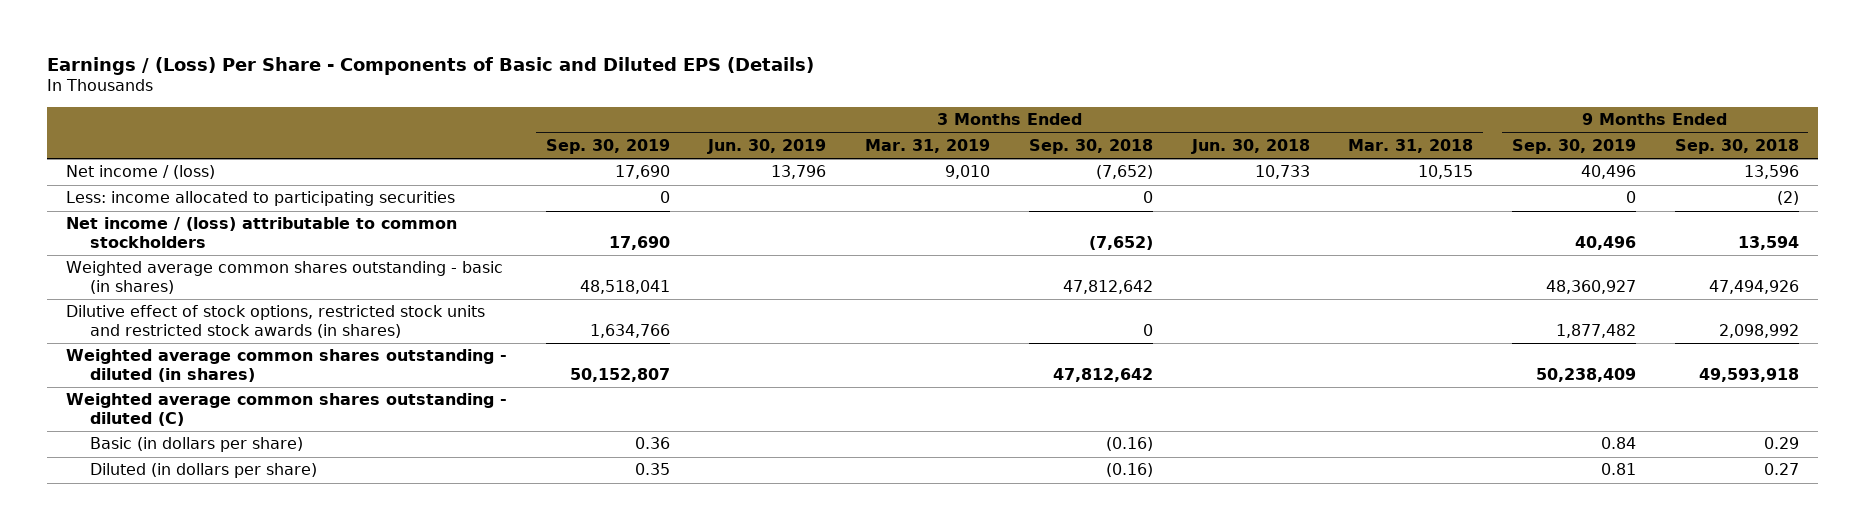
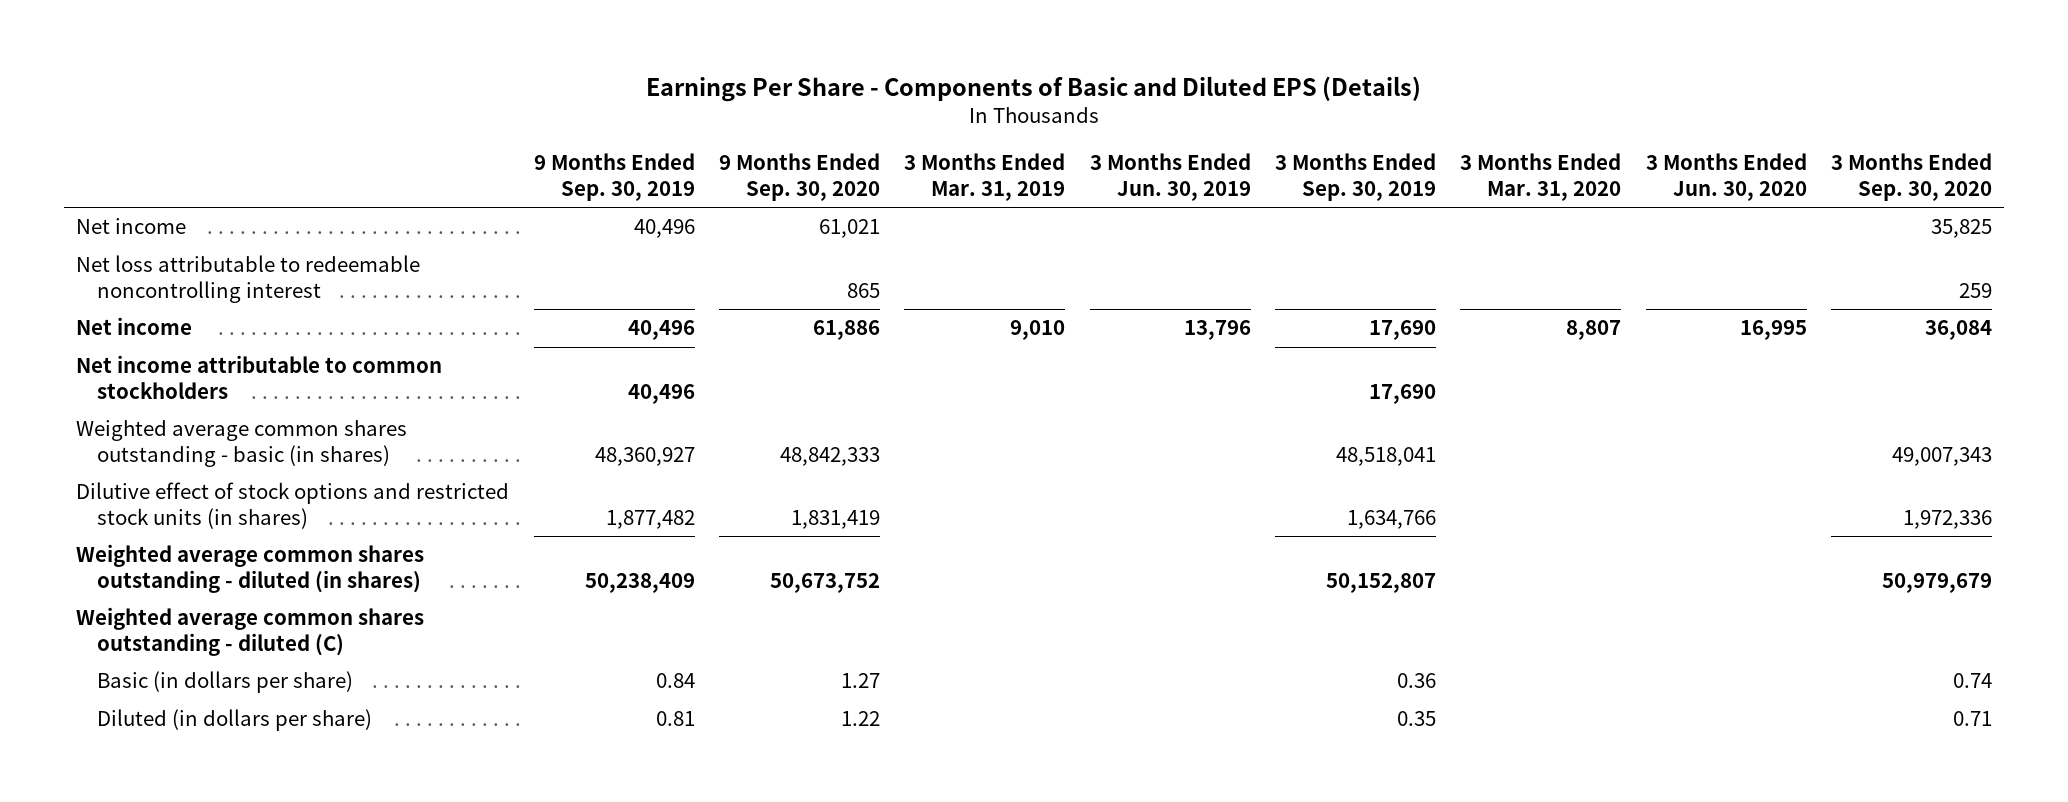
[46,56,814,75] Earnings / (Loss) Per Share - Components of Basic and Diluted EPS (Details) -> [646,75,1422,102] Earnings Per Share - Components of Basic and Diluted EPS (Details)
[1028,138,1153,154] Sep. 30, 2018 -> none
[1190,138,1310,154] Jun. 30, 2018 -> none
[1348,138,1474,153] Mar. 31, 2018 -> none
[1674,138,1799,154] Sep. 30, 2018 -> none
none -> [718,153,880,201] 9 Months Ended Sep. 30, 2020
none -> [1460,153,1622,201] 3 Months Ended Mar. 31, 2020
none -> [1645,153,1807,201] 3 Months Ended Jun. 30, 2020
none -> [1830,153,1992,201] 3 Months Ended Sep. 30, 2020
[66,191,456,207] Less: income allocated to participating securities -> none
none -> [76,218,187,235] Net income
none -> [76,255,421,303] Net loss attributable to redeemable noncontrolling interest
[66,165,216,180] Net income / (loss) -> [76,317,193,336] Net income
[66,217,458,248] Net income / (loss) attributable to common stockholders -> [76,355,443,399] Net income attributable to common stockholders
[66,305,486,338] Dilutive effect of stock options, restricted stock units and restricted stock awards (in shares) -> [76,482,510,529] Dilutive effect of stock options and restricted stock units (in shares)

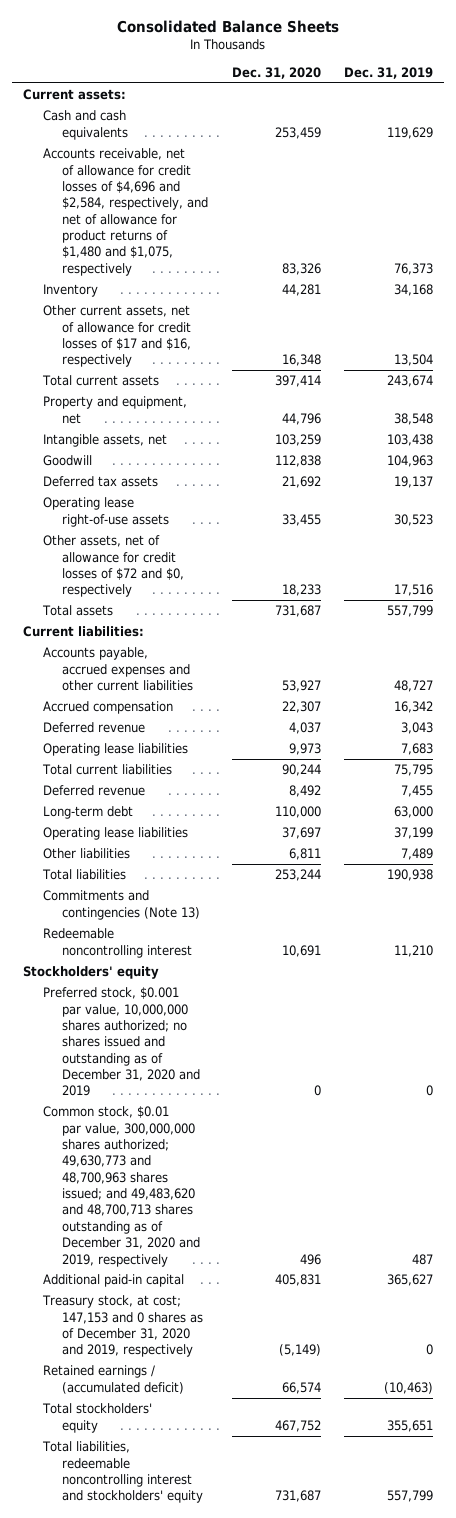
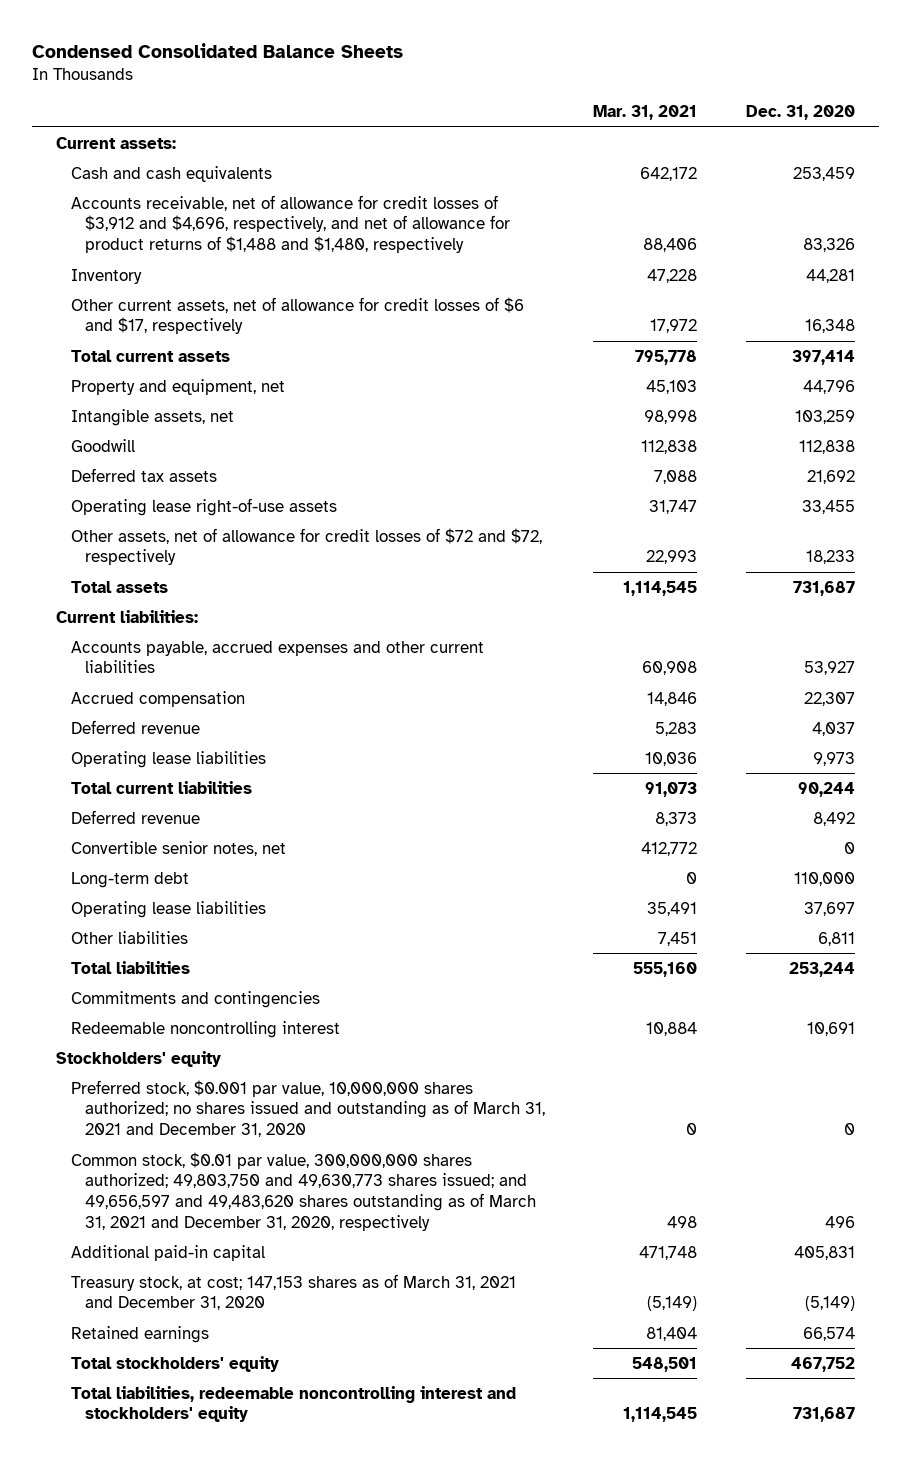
[117,19,340,33] Consolidated Balance Sheets -> [32,42,404,58] Condensed Consolidated Balance Sheets
[343,67,433,80] Dec. 31, 2019 -> none
none -> [593,105,698,121] Mar. 31, 2021
[42,148,209,276] Accounts receivable, net of allowance for credit losses of $4,696 and $2,584, respectively, and net of allowance for product returns of $1,480 and $1,075, respectively -> [70,194,511,254] Accounts receivable, net of allowance for credit losses of $3,912 and $4,696, respectively, and net of allowance for product returns of $1,488 and $1,480, respectively
[42,305,192,368] Other current assets, net of allowance for credit losses of $17 and $16, respectively -> [70,296,524,335] Other current assets, net of allowance for credit losses of $6 and $17, respectively
[42,535,185,598] Other assets, net of allowance for credit losses of $72 and $0, respectively -> [70,527,542,566] Other assets, net of allowance for credit losses of $72 and $72, respectively
none -> [70,840,286,856] Convertible senior notes, net
[42,890,201,920] Commitments and contingencies (Note 13) -> [70,990,320,1008] Commitments and contingencies
[42,987,201,1097] Preferred stock, $0.001 par value, 10,000,000 shares authorized; no shares issued and outstanding as of December 31, 2020 and 2019 -> [70,1079,546,1138] Preferred stock, $0.001 par value, 10,000,000 shares authorized; no shares issued and outstanding as of March 31, 2021 and December 31, 2020
[42,1106,201,1267] Common stock, $0.01 par value, 300,000,000 shares authorized; 49,630,773 and 48,700,963 shares issued; and 49,483,620 and 48,700,713 shares outstanding as of December 31, 2020 and 2019, respectively -> [70,1151,537,1231] Common stock, $0.01 par value, 300,000,000 shares authorized; 49,803,750 and 49,630,773 shares issued; and 49,656,597 and 49,483,620 shares outstanding as of March 31, 2021 and December 31, 2020, respectively
[41,1295,204,1358] Treasury stock, at cost; 147,153 and 0 shares as of December 31, 2020 and 2019, respectively -> [70,1273,516,1311] Treasury stock, at cost; 147,153 shares as of March 31, 2021 and December 31, 2020
[42,1365,185,1394] Retained earnings / (accumulated deficit) -> [70,1325,209,1343] Retained earnings

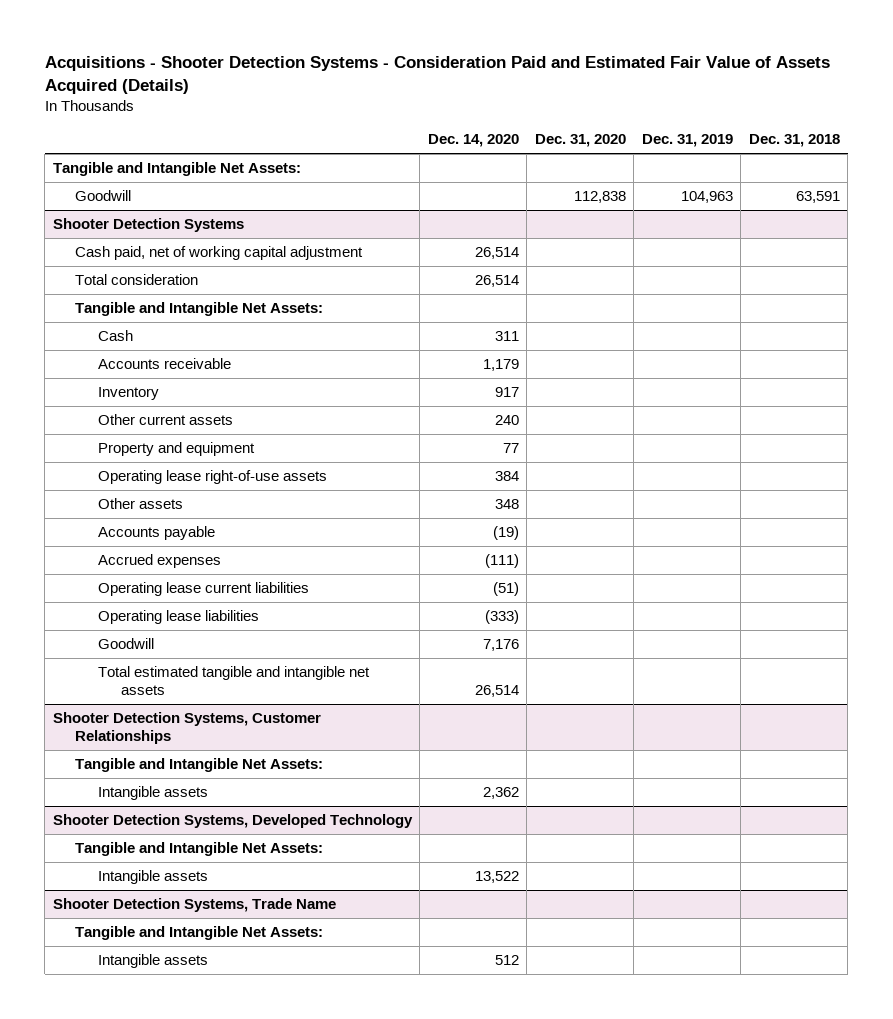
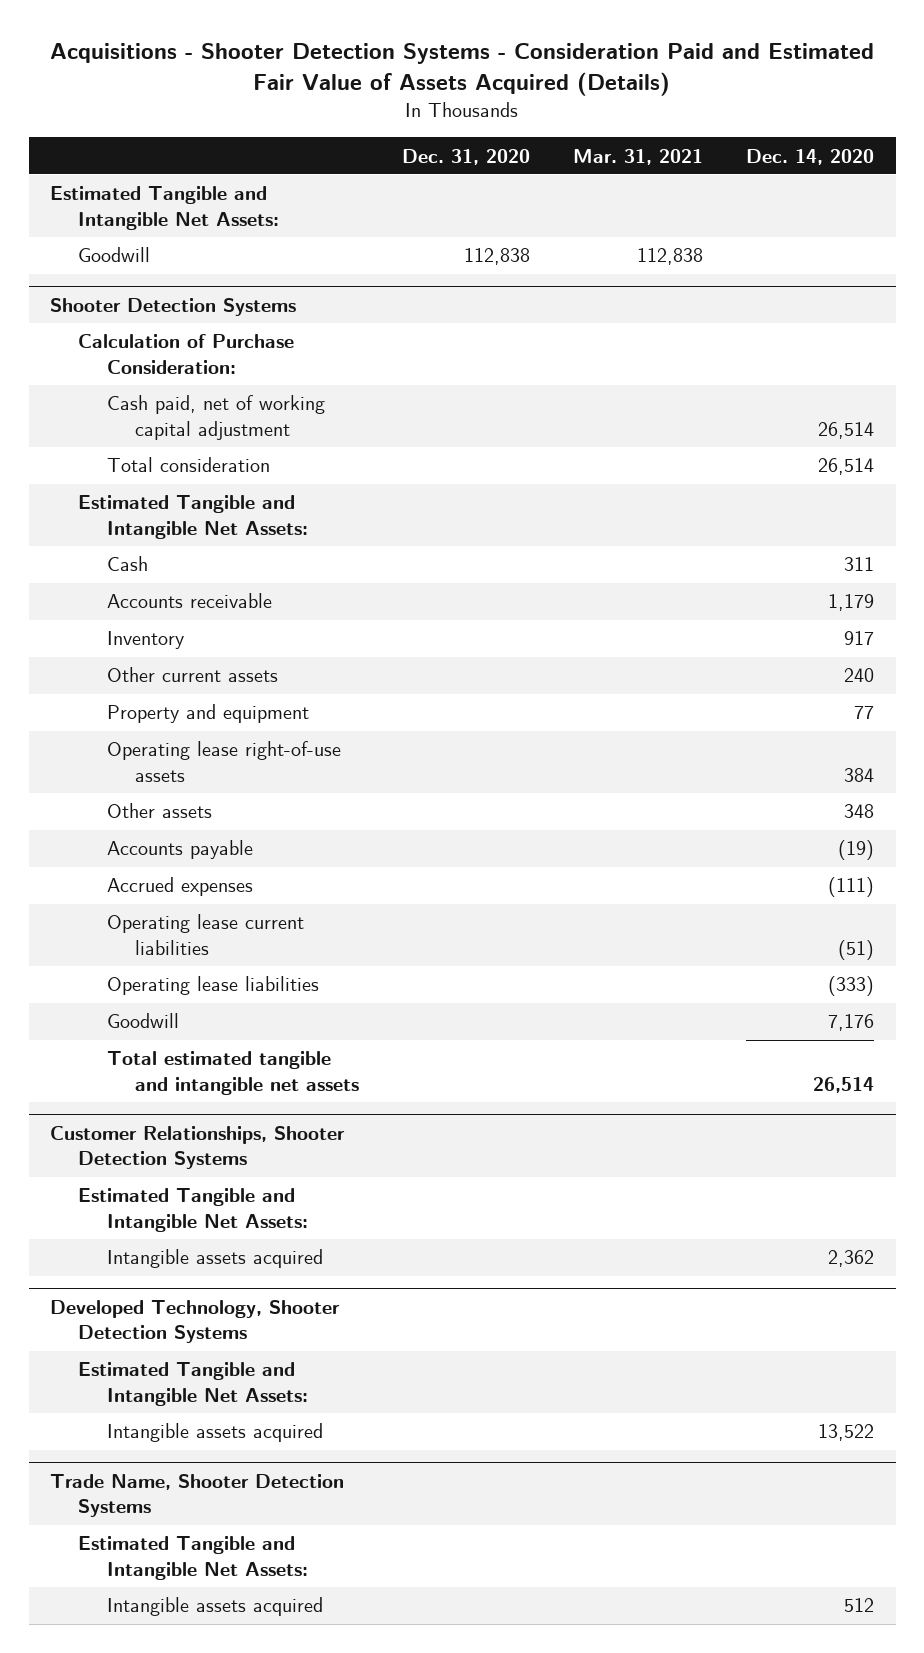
[641,134,733,148] Dec. 31, 2019 -> none
[748,134,840,148] Dec. 31, 2018 -> none
none -> [573,148,704,165] Mar. 31, 2021
[52,161,301,176] Tangible and Intangible Net Assets: -> [49,186,280,230] Estimated Tangible and Intangible Net Assets:
none -> [78,334,295,374] Calculation of Purchase Consideration:
[75,301,324,316] Tangible and Intangible Net Assets: -> [78,495,308,539] Estimated Tangible and Intangible Net Assets:
[52,711,321,744] Shooter Detection Systems, Customer Relationships -> [49,1126,345,1170] Customer Relationships, Shooter Detection Systems
[75,757,324,772] Tangible and Intangible Net Assets: -> [78,1188,308,1232] Estimated Tangible and Intangible Net Assets:
[98,785,209,800] Intangible assets -> [106,1249,323,1269] Intangible assets acquired
[52,813,413,828] Shooter Detection Systems, Developed Technology -> [49,1300,340,1344] Developed Technology, Shooter Detection Systems
[75,841,324,856] Tangible and Intangible Net Assets: -> [78,1362,308,1406] Estimated Tangible and Intangible Net Assets:
[98,869,209,884] Intangible assets -> [106,1423,323,1443] Intangible assets acquired
[52,897,336,912] Shooter Detection Systems, Trade Name -> [49,1474,344,1518] Trade Name, Shooter Detection Systems
[75,925,324,940] Tangible and Intangible Net Assets: -> [78,1536,308,1580] Estimated Tangible and Intangible Net Assets:
[98,953,209,968] Intangible assets -> [106,1597,323,1617] Intangible assets acquired

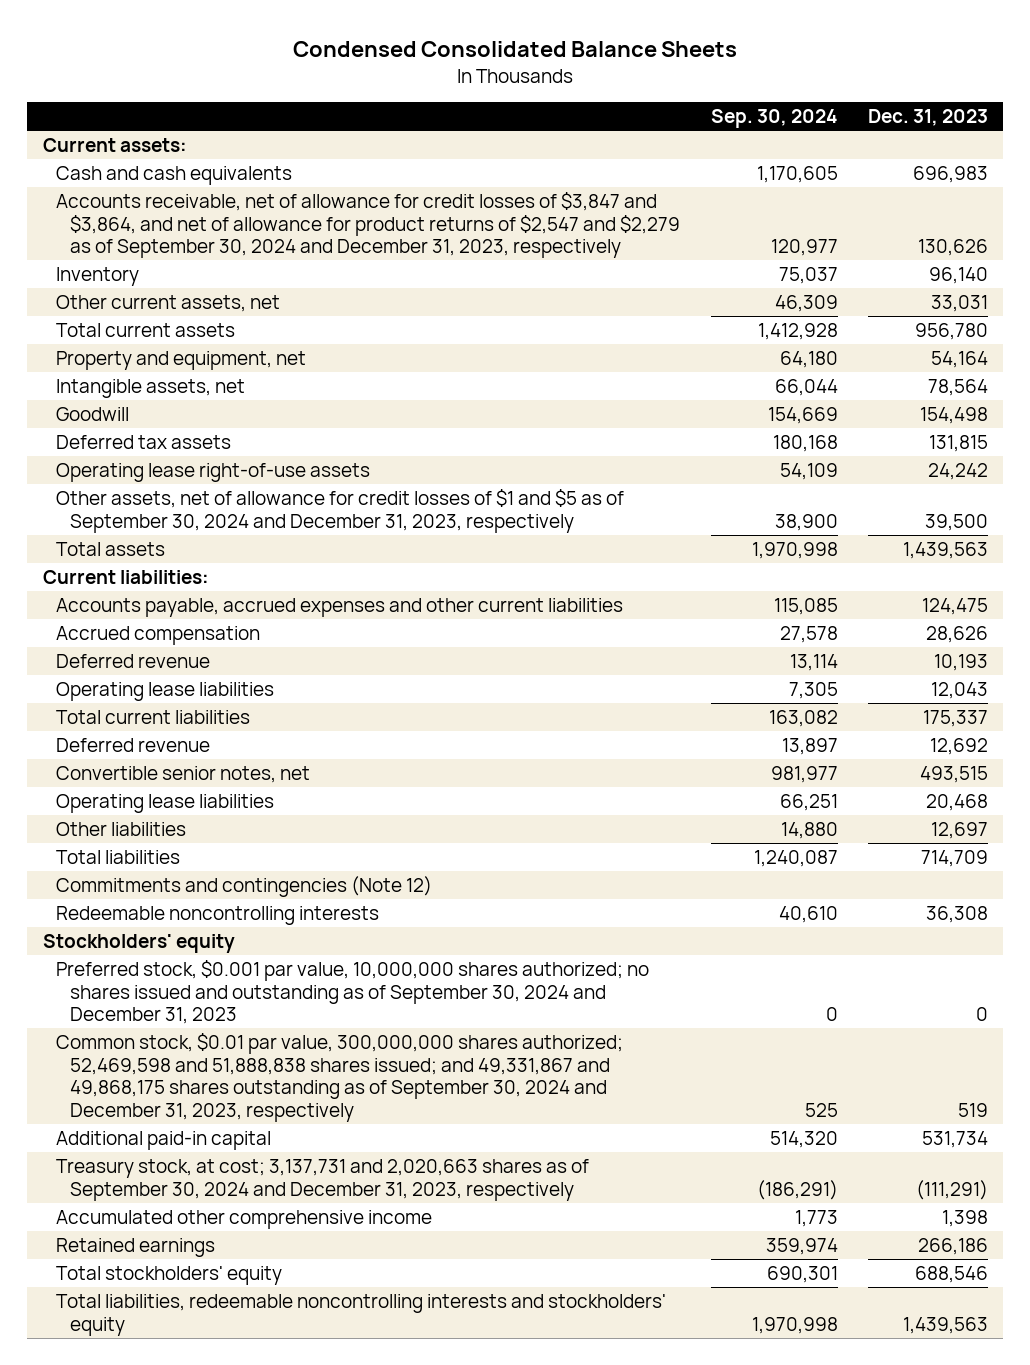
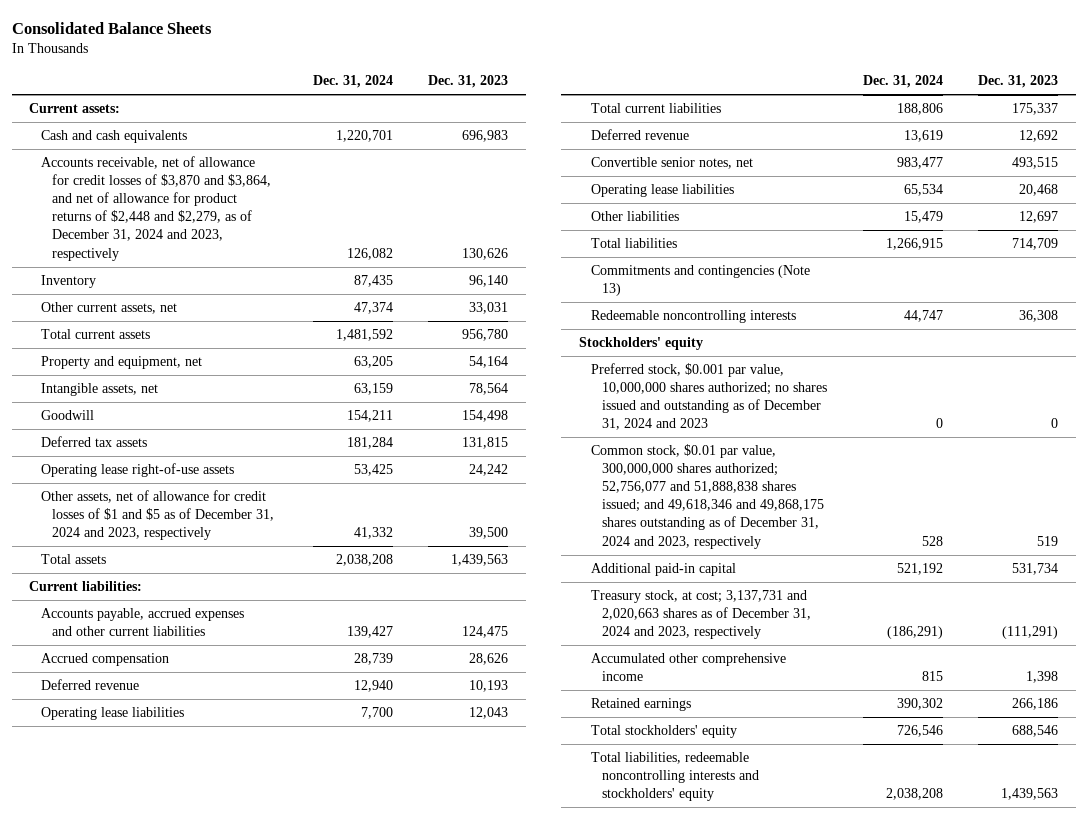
[293,41,738,58] Condensed Consolidated Balance Sheets -> [11,21,212,34] Consolidated Balance Sheets
[710,109,838,129] Sep. 30, 2024 -> none
none -> [312,75,393,89] Dec. 31, 2024
[56,192,681,259] Accounts receivable, net of allowance for credit losses of $3,847 and $3,864, and net of allowance for product returns of $2,547 and $2,279 as of September 30, 2024 and December 31, 2023, respectively -> [40,156,272,261] Accounts receivable, net of allowance for credit losses of $3,870 and $3,864, and net of allowance for product returns of $2,448 and $2,279, as of December 31, 2024 and 2023, respectively
[56,489,625,533] Other assets, net of allowance for credit losses of $1 and $5 as of September 30, 2024 and December 31, 2023, respectively -> [40,490,275,541] Other assets, net of allowance for credit losses of $1 and $5 as of December 31, 2024 and 2023, respectively
[56,876,433,898] Commitments and contingencies (Note 12) -> [590,265,810,297] Commitments and contingencies (Note 13)
[56,960,650,1025] Preferred stock, $0.001 par value, 10,000,000 shares authorized; no shares issued and outstanding as of September 30, 2024 and December 31, 2023 -> [590,363,828,431] Preferred stock, $0.001 par value, 10,000,000 shares authorized; no shares issued and outstanding as of December 31, 2024 and 2023
[56,1033,624,1122] Common stock, $0.01 par value, 300,000,000 shares authorized; 52,469,598 and 51,888,838 shares issued; and 49,331,867 and 49,868,175 shares outstanding as of September 30, 2024 and December 31, 2023, respectively -> [590,444,825,549] Common stock, $0.01 par value, 300,000,000 shares authorized; 52,756,077 and 51,888,838 shares issued; and 49,618,346 and 49,868,175 shares outstanding as of December 31, 2024 and 2023, respectively
[56,1159,590,1201] Treasury stock, at cost; 3,137,731 and 2,020,663 shares as of September 30, 2024 and December 31, 2023, respectively -> [590,590,812,640] Treasury stock, at cost; 3,137,731 and 2,020,663 shares as of December 31, 2024 and 2023, respectively

